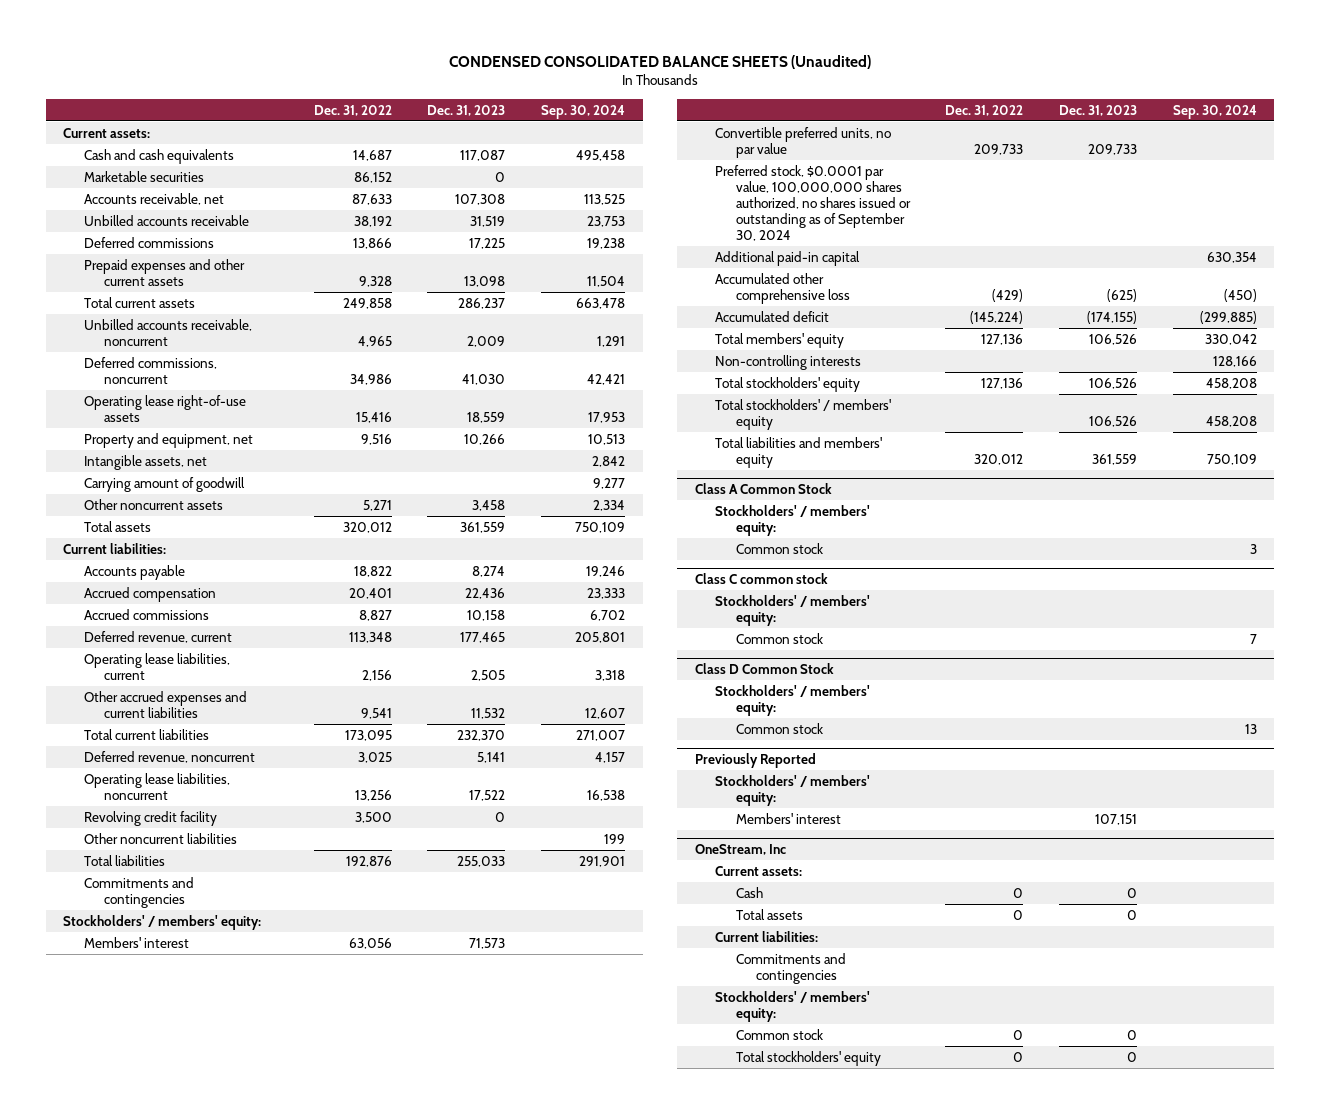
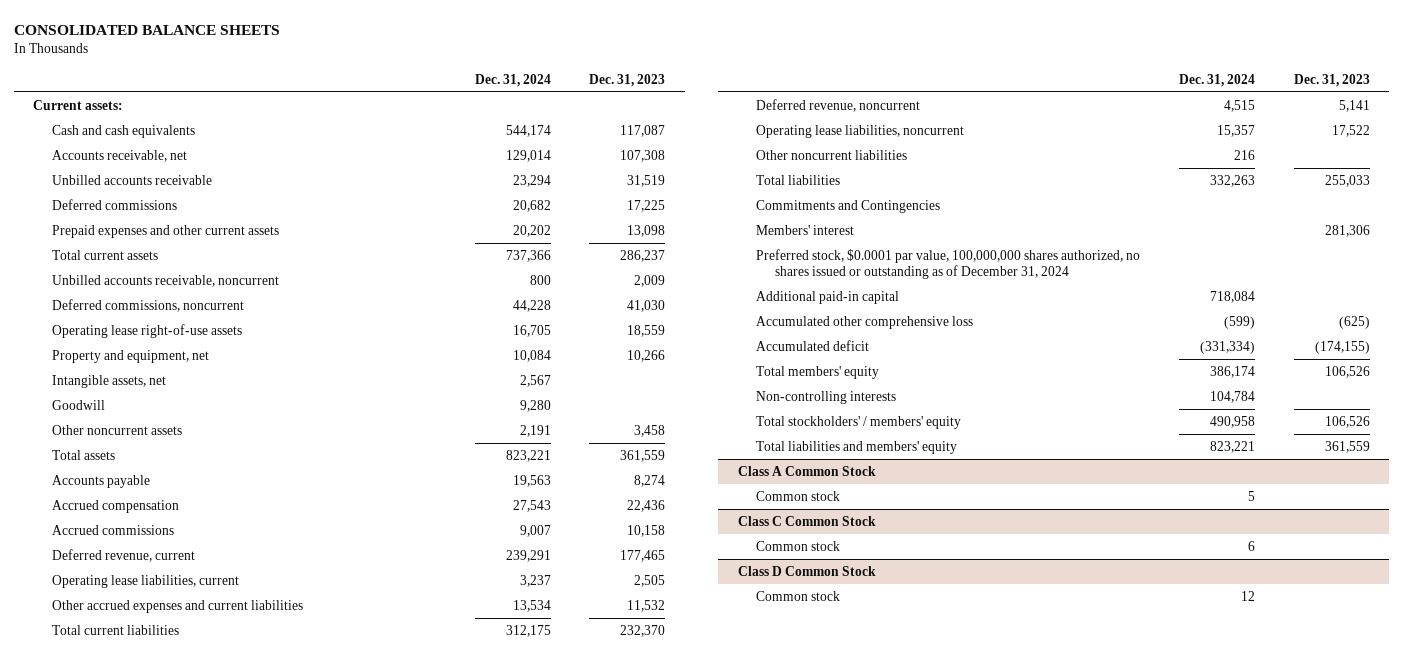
[449,54,872,69] CONDENSED CONSOLIDATED BALANCE SHEETS (Unaudited) -> [14,25,281,36] CONSOLIDATED BALANCE SHEETS
[313,104,392,116] Dec. 31, 2022 -> none
[541,104,626,119] Sep. 30, 2024 -> none
none -> [474,73,551,87] Dec. 31, 2024
[83,170,204,182] Marketable securities -> none
[83,476,245,492] Carrying amount of goodwill -> [52,399,106,410] Goodwill
[63,542,167,554] Current liabilities: -> none
[83,810,217,826] Revolving credit facility -> none
[63,914,262,930] Stockholders' / members' equity: -> none
[715,126,892,158] Convertible preferred units, no par value -> none
[83,876,194,908] Commitments and contingencies -> [756,199,941,213] Commitments and Contingencies
[469,937,506,949] 71,573 -> [1324,224,1370,237] 281,306
[715,164,911,241] Preferred stock, $0.0001 par value, 100,000,000 shares authorized, no shares issued or outstanding as of September 30, 2024 -> [756,248,1141,279] Preferred stock, $0.0001 par value, 100,000,000 shares authorized, no shares issued or outstanding as of December 31, 2024
[715,376,861,392] Total stockholders' equity -> none
[715,504,871,536] Stockholders' / members' equity: -> none
[715,594,871,626] Stockholders' / members' equity: -> none
[694,572,828,584] Class C common stock -> [737,515,876,526] Class C Common Stock
[715,684,871,716] Stockholders' / members' equity: -> none
[694,752,816,768] Previously Reported -> none
[715,774,871,806] Stockholders' / members' equity: -> none
[735,812,841,824] Members' interest -> none
[694,843,786,855] OneStream, Inc -> none
[715,865,803,876] Current assets: -> none
[735,886,763,898] Cash -> none
[735,908,803,920] Total assets -> none
[715,930,819,942] Current liabilities: -> none
[735,952,846,984] Commitments and contingencies -> none
[715,990,871,1022] Stockholders' / members' equity: -> none
[735,1028,823,1040] Common stock -> none
[735,1050,881,1066] Total stockholders' equity -> none

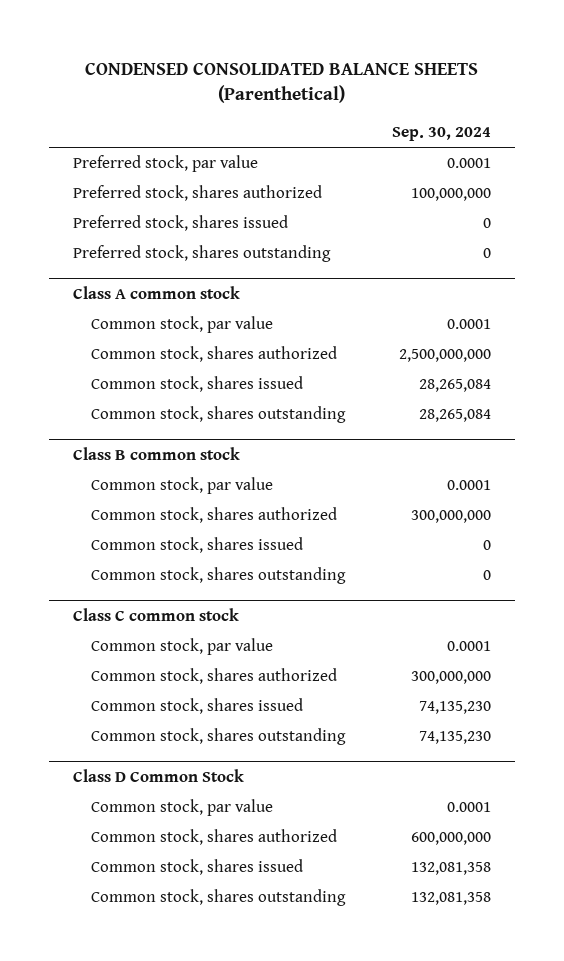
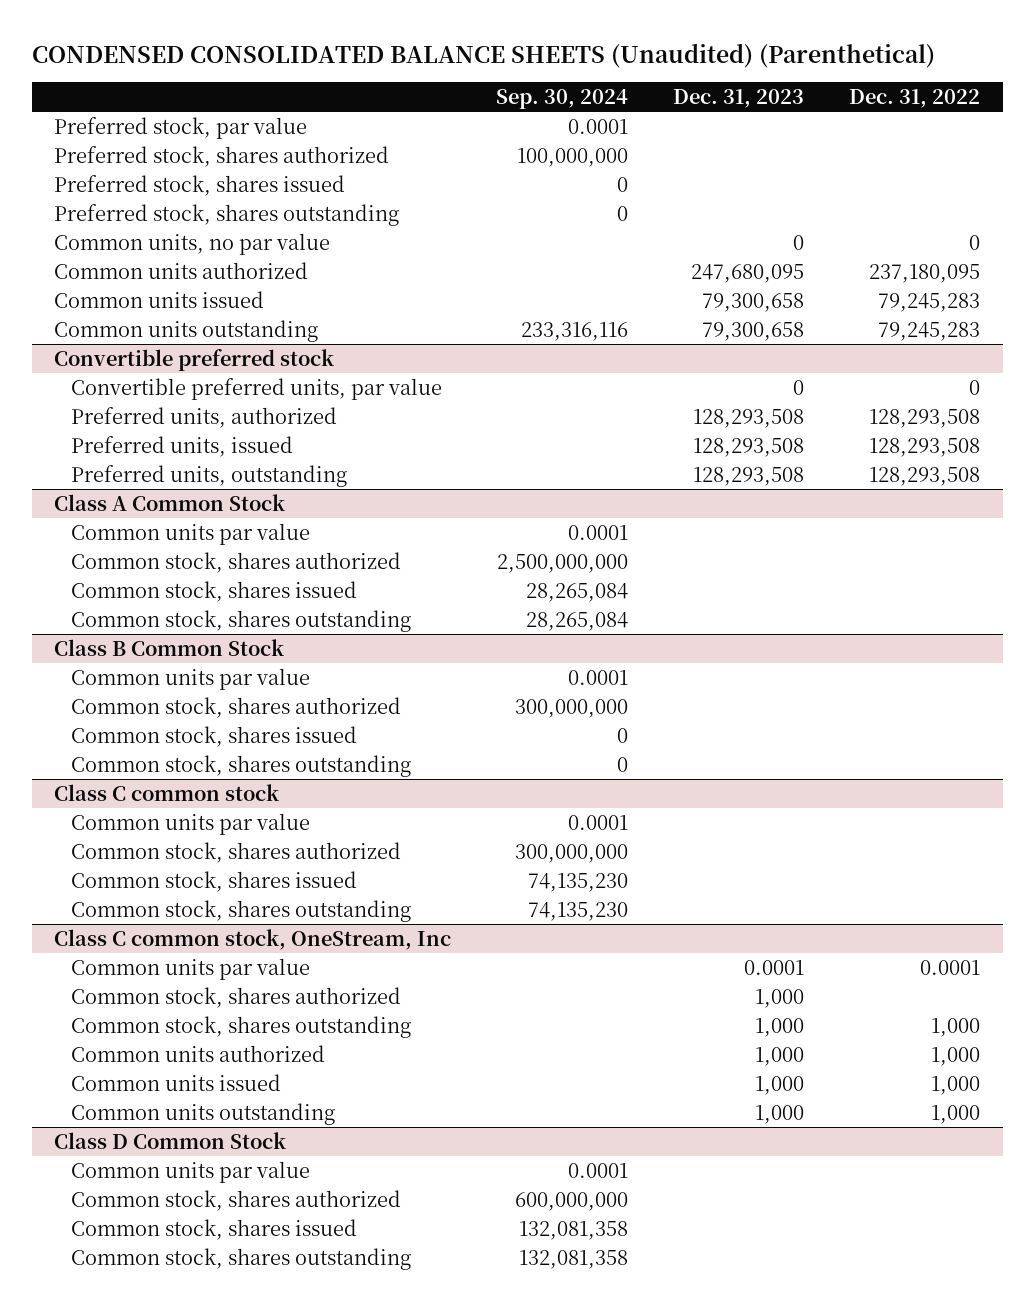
[84,61,478,104] CONDENSED CONSOLIDATED BALANCE SHEETS (Parenthetical) -> [31,42,935,68] CONDENSED CONSOLIDATED BALANCE SHEETS (Unaudited) (Parenthetical)
none -> [673,89,805,109] Dec. 31, 2023
none -> [849,89,981,109] Dec. 31, 2022
none -> [54,232,331,255] Common units, no par value
none -> [54,261,309,279] Common units authorized
none -> [54,290,265,308] Common units issued
none -> [54,319,319,342] Common units outstanding
none -> [54,348,335,371] Convertible preferred stock
none -> [70,377,442,400] Convertible preferred units, par value
none -> [70,406,337,428] Preferred units, authorized
none -> [70,435,293,457] Preferred units, issued
none -> [70,464,347,487] Preferred units, outstanding
[72,285,240,299] Class A common stock -> [54,493,286,511] Class A Common Stock
[90,316,273,334] Common stock, par value -> [70,522,310,545] Common units par value
[72,446,240,460] Class B common stock -> [54,638,285,656] Class B Common Stock
[90,477,273,495] Common stock, par value -> [70,667,310,690] Common units par value
[90,638,273,656] Common stock, par value -> [70,812,310,835] Common units par value
none -> [54,928,452,950] Class C common stock, OneStream, Inc
none -> [70,957,310,980] Common units par value
none -> [70,986,401,1008] Common stock, shares authorized
none -> [70,1015,411,1038] Common stock, shares outstanding
none -> [70,1044,325,1062] Common units authorized
none -> [70,1073,281,1091] Common units issued
none -> [70,1102,335,1125] Common units outstanding
[90,799,273,817] Common stock, par value -> [70,1160,310,1183] Common units par value

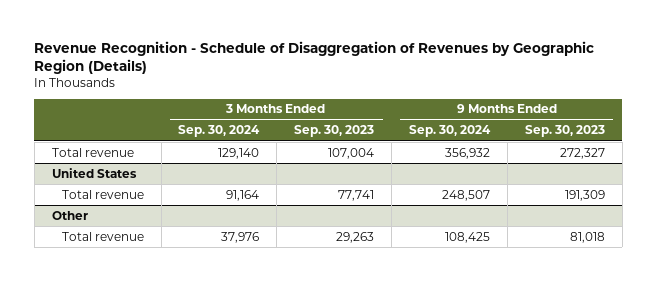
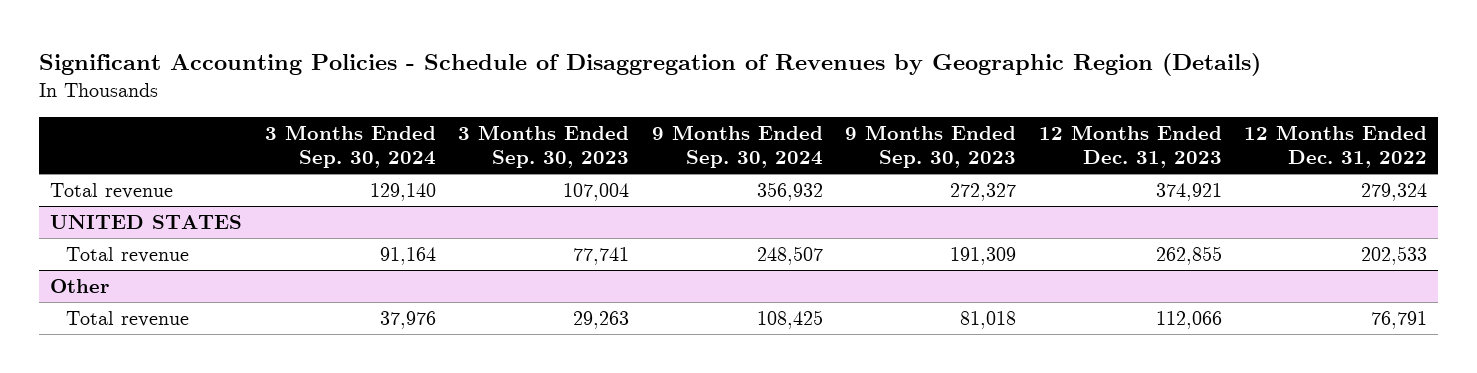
[34,40,595,74] Revenue Recognition - Schedule of Disaggregation of Revenues by Geographic Region (Details) -> [39,53,1262,77] Significant Accounting Policies - Schedule of Disaggregation of Revenues by Geographic Region (Details)
none -> [1038,124,1222,169] 12 Months Ended Dec. 31, 2023
none -> [1243,124,1427,169] 12 Months Ended Dec. 31, 2022
[51,167,137,178] United States -> [50,214,243,229] UNITED STATES

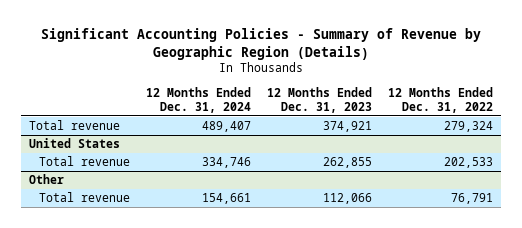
[39,53,1262,77] Significant Accounting Policies - Schedule of Disaggregation of Revenues by Geographic Region (Details) -> [41,28,482,60] Significant Accounting Policies - Summary of Revenue by Geographic Region (Details)
[264,124,436,169] 3 Months Ended Sep. 30, 2024 -> none
[458,124,630,169] 3 Months Ended Sep. 30, 2023 -> none
[651,124,823,169] 9 Months Ended Sep. 30, 2024 -> none
[845,124,1017,169] 9 Months Ended Sep. 30, 2023 -> none
none -> [146,86,252,114] 12 Months Ended Dec. 31, 2024
[50,214,243,229] UNITED STATES -> [29,137,121,148] United States

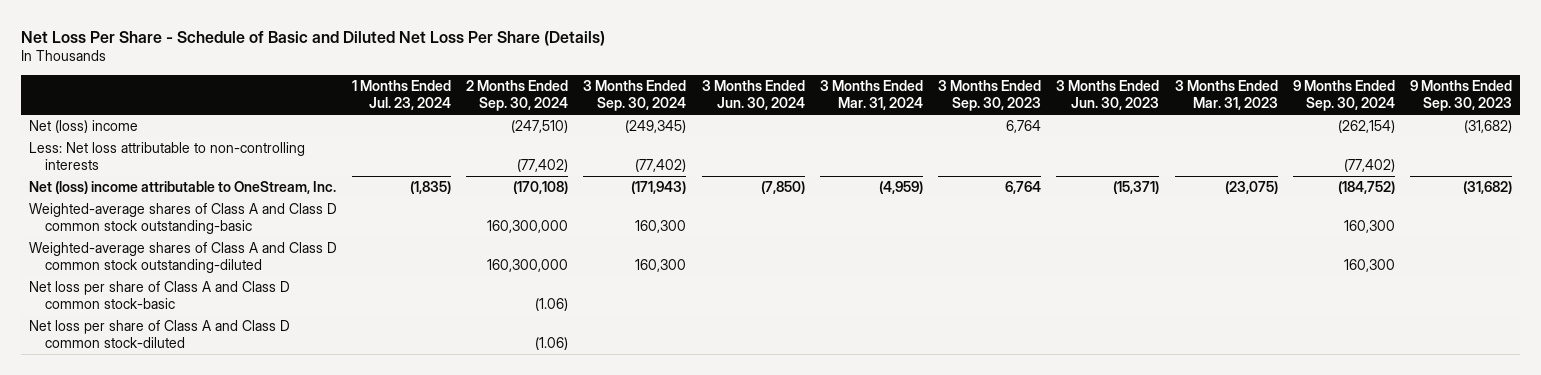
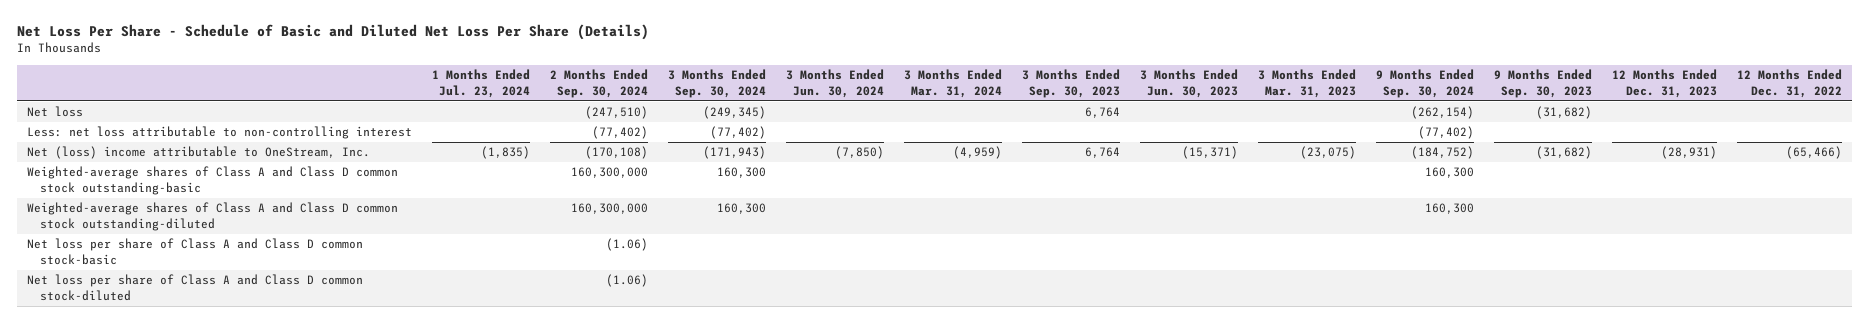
none -> [1612,69,1718,98] 12 Months Ended Dec. 31, 2023
none -> [1737,69,1843,98] 12 Months Ended Dec. 31, 2022
[28,119,138,133] Net (loss) income -> [27,106,84,118] Net loss
[28,141,305,171] Less: Net loss attributable to non-controlling interests -> [27,126,413,140] Less: net loss attributable to non-controlling interest

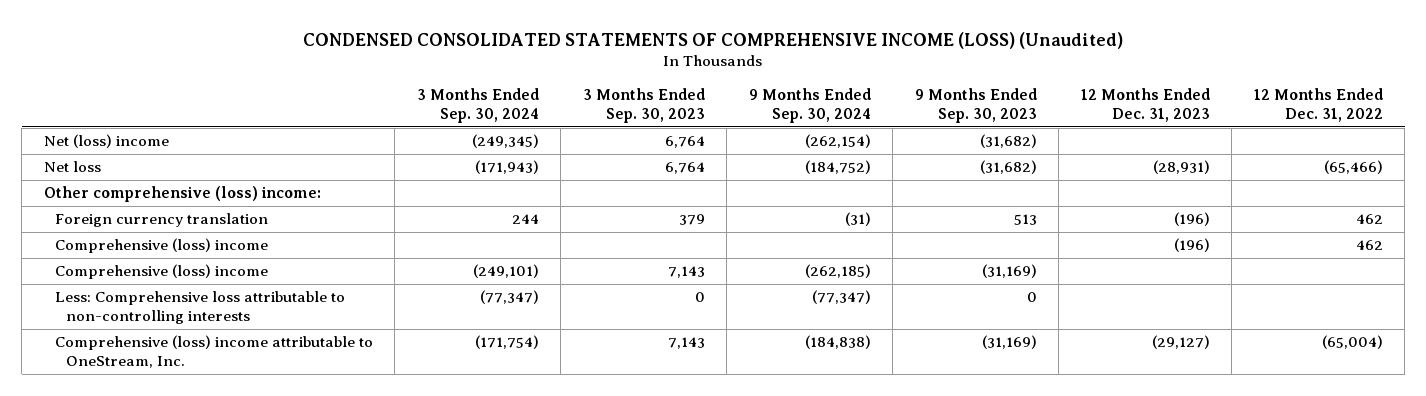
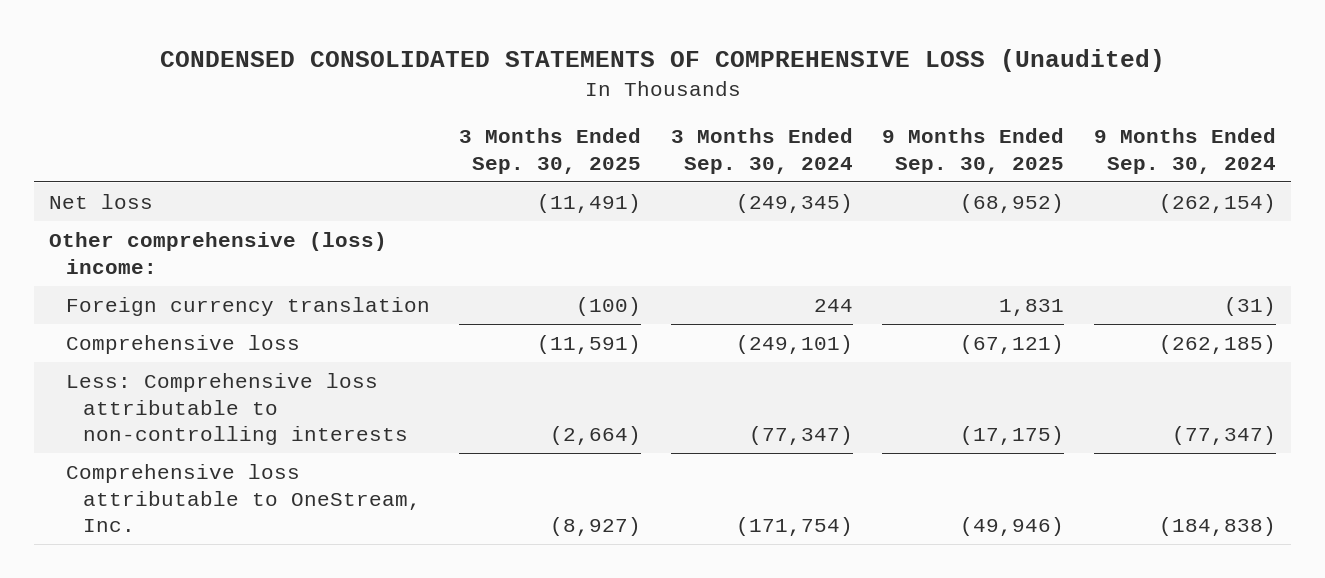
[303,31,1124,49] CONDENSED CONSOLIDATED STATEMENTS OF COMPREHENSIVE INCOME (LOSS) (Unaudited) -> [159,49,1165,73] CONDENSED CONSOLIDATED STATEMENTS OF COMPREHENSIVE LOSS (Unaudited)
[582,87,705,124] 3 Months Ended Sep. 30, 2023 -> none
[914,87,1037,124] 9 Months Ended Sep. 30, 2023 -> none
[1080,87,1210,123] 12 Months Ended Dec. 31, 2023 -> none
[1253,87,1383,123] 12 Months Ended Dec. 31, 2022 -> none
none -> [459,128,642,174] 3 Months Ended Sep. 30, 2025
none -> [882,128,1065,174] 9 Months Ended Sep. 30, 2025
[43,161,101,173] Net loss -> none
[43,134,169,149] Net (loss) income -> [49,194,154,210] Net loss
[54,238,268,254] Comprehensive (loss) income -> none
[54,264,268,280] Comprehensive (loss) income -> [65,335,300,355] Comprehensive loss
[54,335,373,369] Comprehensive (loss) income attributable to OneStream, Inc. -> [65,464,421,533] Comprehensive loss attributable to OneStream, Inc.

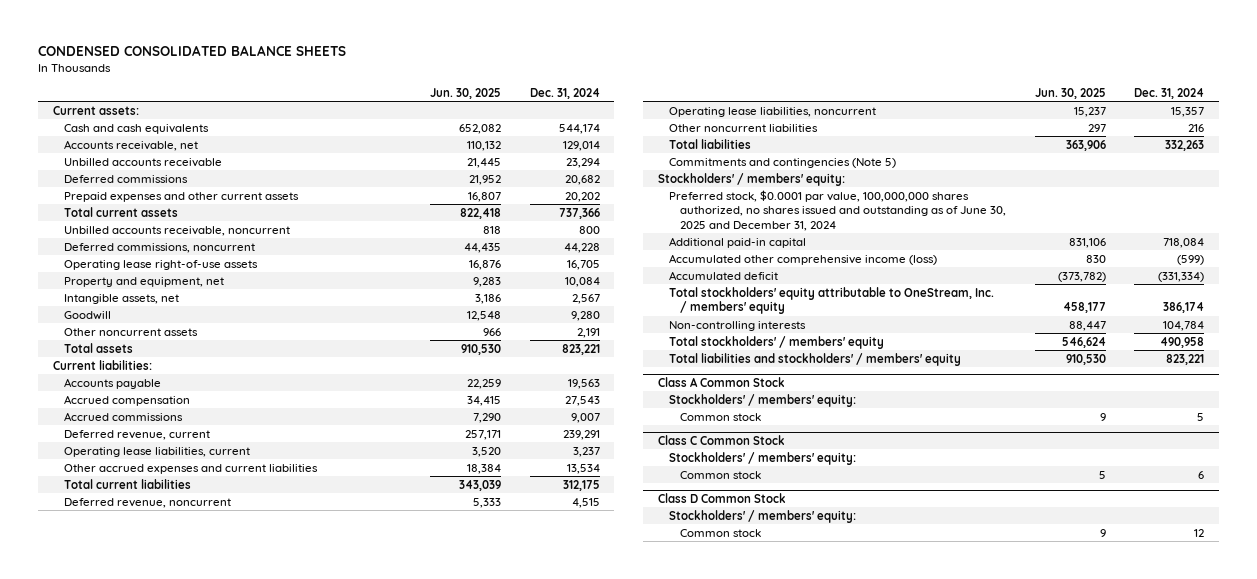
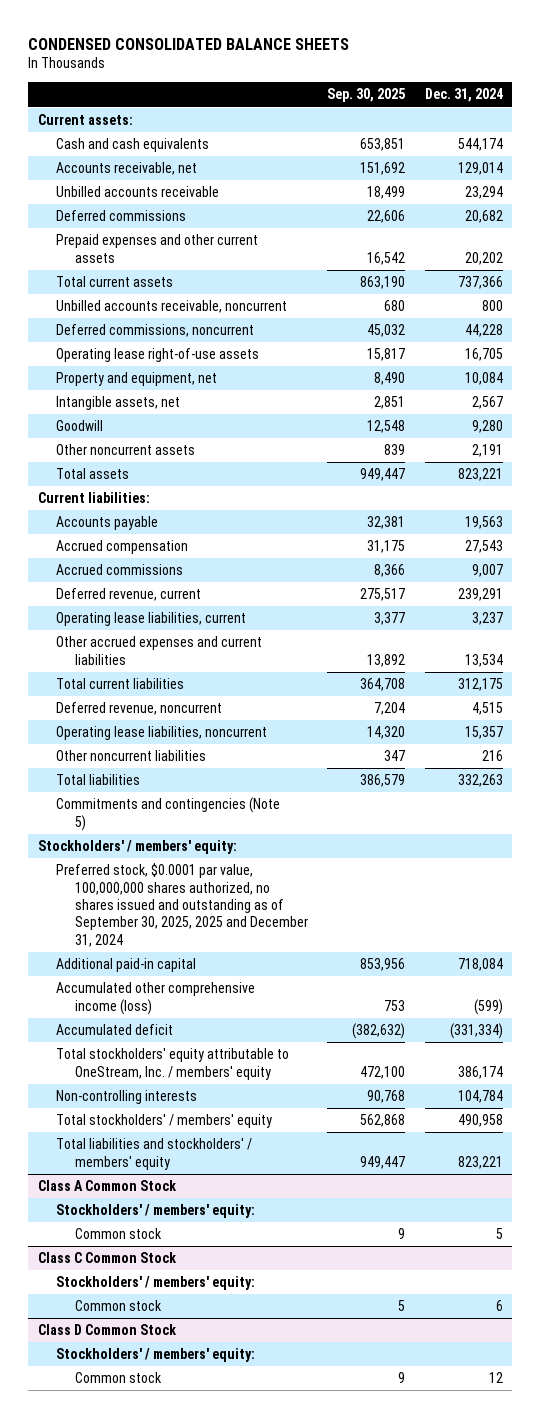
[429,87,501,99] Jun. 30, 2025 -> none
none -> [327,88,406,103] Sep. 30, 2025
[668,189,1007,231] Preferred stock, $0.0001 par value, 100,000,000 shares authorized, no shares issued and outstanding as of June 30, 2025 and December 31, 2024 -> [56,863,308,947] Preferred stock, $0.0001 par value, 100,000,000 shares authorized, no shares issued and outstanding as of September 30, 2025, 2025 and December 31, 2024

